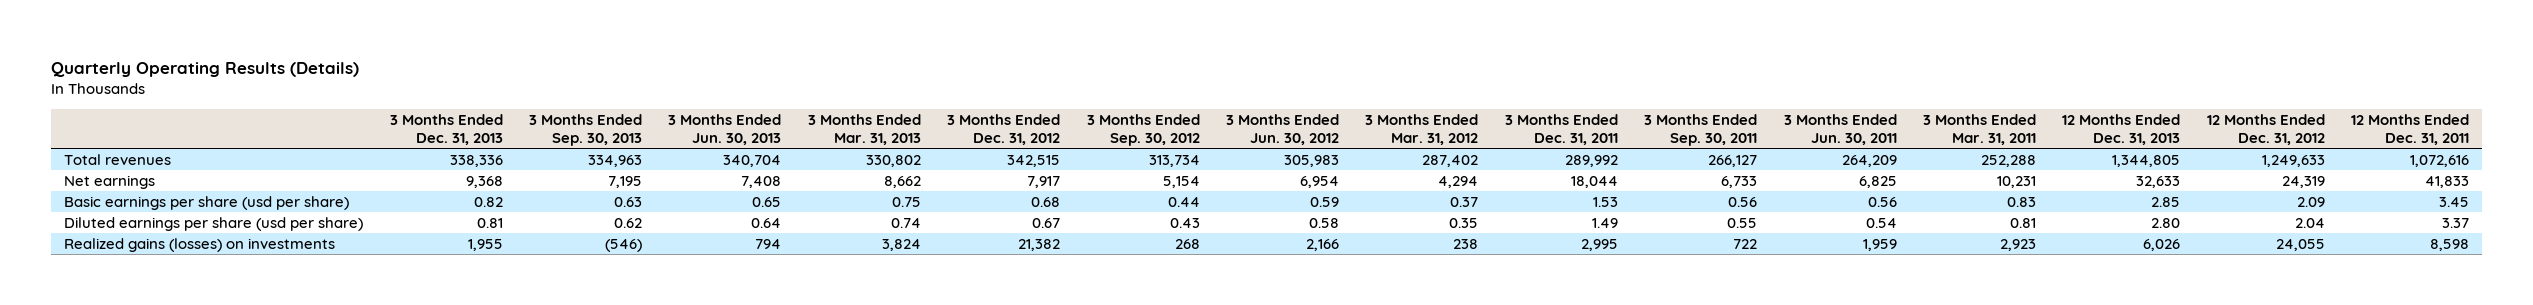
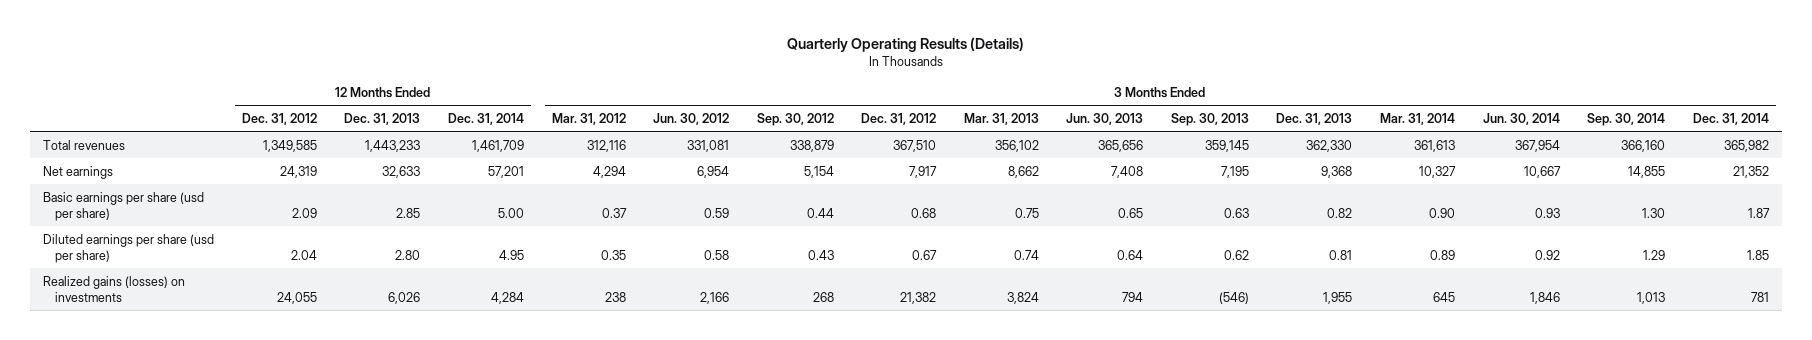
[1504,114,1618,145] 3 Months Ended Dec. 31, 2011 -> none
[1644,114,1758,146] 3 Months Ended Sep. 30, 2011 -> none
[1783,114,1897,145] 3 Months Ended Jun. 30, 2011 -> none
[1922,114,2036,145] 3 Months Ended Mar. 31, 2011 -> none
[2351,114,2470,145] 12 Months Ended Dec. 31, 2011 -> none
none -> [448,112,525,125] Dec. 31, 2014
none -> [1380,112,1456,125] Mar. 31, 2014
none -> [1482,112,1560,125] Jun. 30, 2014
none -> [1587,112,1666,126] Sep. 30, 2014
none -> [1692,112,1769,125] Dec. 31, 2014
[449,154,503,167] 338,336 -> [1306,139,1353,152] 362,330
[588,154,643,167] 334,963 -> [1204,139,1249,152] 359,145
[723,154,782,167] 340,704 -> [1098,139,1144,152] 365,656
[865,154,921,167] 330,802 -> [994,139,1039,152] 356,102
[1007,154,1061,167] 342,515 -> [893,139,937,152] 367,510
[1148,154,1200,167] 313,734 -> [789,139,834,152] 338,879
[1283,154,1339,167] 305,983 -> [687,139,730,152] 331,081
[1422,154,1479,167] 287,402 -> [586,139,626,152] 312,116
[2112,154,2181,167] 1,344,805 -> [365,139,421,152] 1,443,233
[2261,154,2325,167] 1,249,633 -> [262,139,317,152] 1,349,585

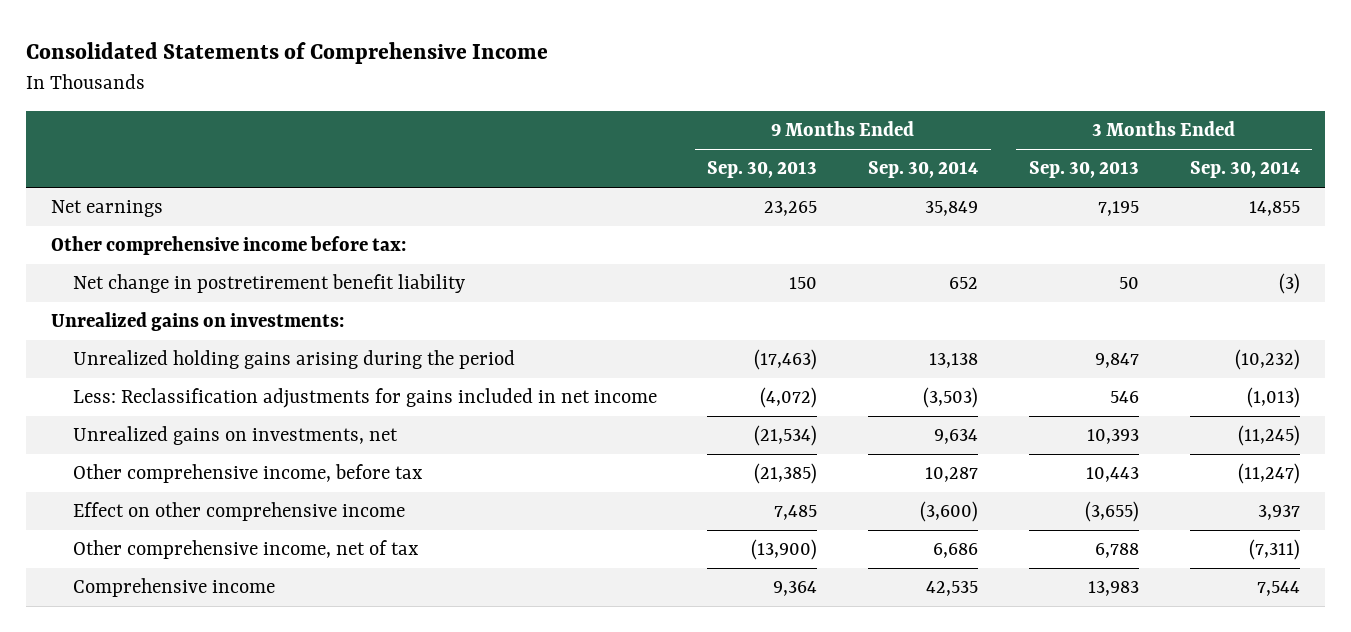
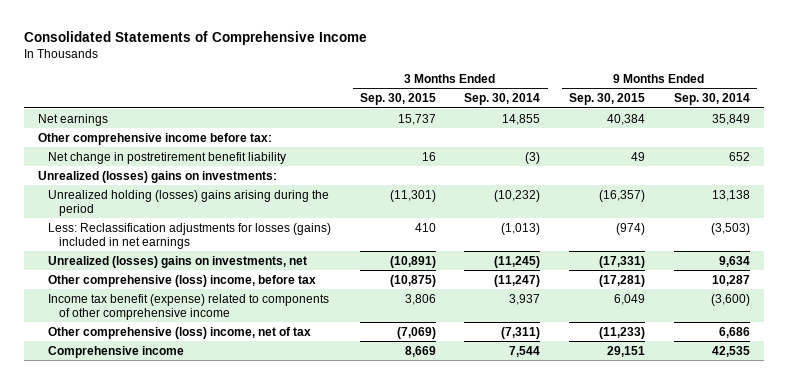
[707,161,818,179] Sep. 30, 2013 -> none
[1028,161,1139,179] Sep. 30, 2013 -> none
none -> [359,93,436,106] Sep. 30, 2015
none -> [568,93,645,106] Sep. 30, 2015
[50,312,344,332] Unrealized gains on investments: -> [37,170,277,183] Unrealized (losses) gains on investments:
[72,350,515,370] Unrealized holding gains arising during the period -> [48,189,330,216] Unrealized holding (losses) gains arising during the period
[72,388,657,409] Less: Reclassification adjustments for gains included in net income -> [48,222,332,249] Less: Reclassification adjustments for losses (gains) included in net earnings
[72,426,398,446] Unrealized gains on investments, net -> [48,255,308,268] Unrealized (losses) gains on investments, net
[72,464,422,484] Other comprehensive income, before tax -> [48,274,317,287] Other comprehensive (loss) income, before tax
[72,502,405,522] Effect on other comprehensive income -> [48,293,330,320] Income tax benefit (expense) related to components of other comprehensive income
[72,540,418,560] Other comprehensive income, net of tax -> [48,326,312,339] Other comprehensive (loss) income, net of tax

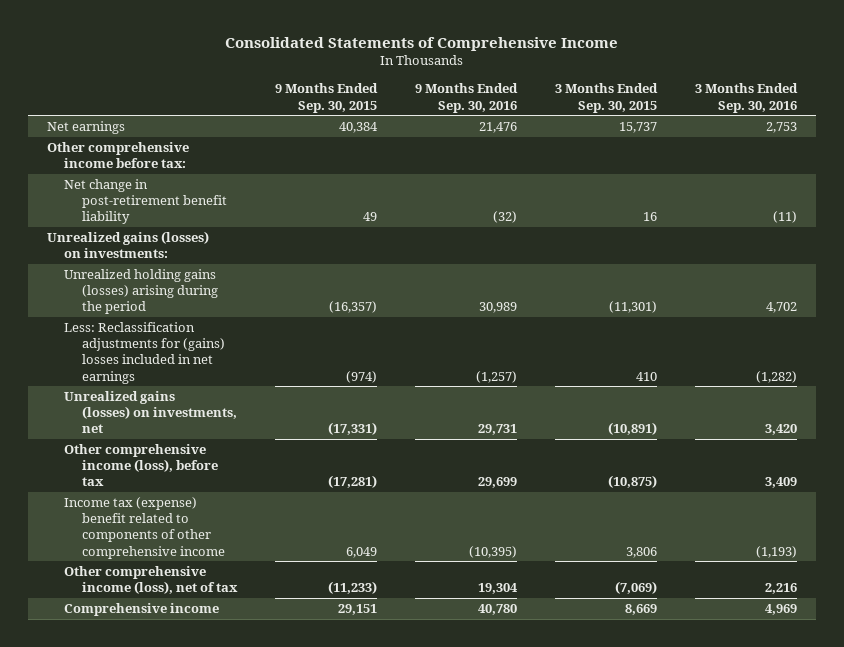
[464,93,541,106] Sep. 30, 2014 -> none
[673,93,750,106] Sep. 30, 2014 -> none
none -> [414,83,518,113] 9 Months Ended Sep. 30, 2016
none -> [694,83,798,113] 3 Months Ended Sep. 30, 2016
[48,151,287,164] Net change in postretirement benefit liability -> [64,179,227,225] Net change in post-retirement benefit liability
[37,170,277,183] Unrealized (losses) gains on investments: -> [46,231,209,259] Unrealized gains (losses) on investments:
[48,189,330,216] Unrealized holding (losses) gains arising during the period -> [64,269,218,315] Unrealized holding gains (losses) arising during the period
[48,222,332,249] Less: Reclassification adjustments for losses (gains) included in net earnings -> [64,322,225,384] Less: Reclassification adjustments for (gains) losses included in net earnings
[48,255,308,268] Unrealized (losses) gains on investments, net -> [64,391,237,434] Unrealized gains (losses) on investments, net
[48,274,317,287] Other comprehensive (loss) income, before tax -> [64,444,218,487] Other comprehensive income (loss), before tax
[48,293,330,320] Income tax benefit (expense) related to components of other comprehensive income -> [64,497,225,559] Income tax (expense) benefit related to components of other comprehensive income
[48,326,312,339] Other comprehensive (loss) income, net of tax -> [64,566,238,595] Other comprehensive income (loss), net of tax

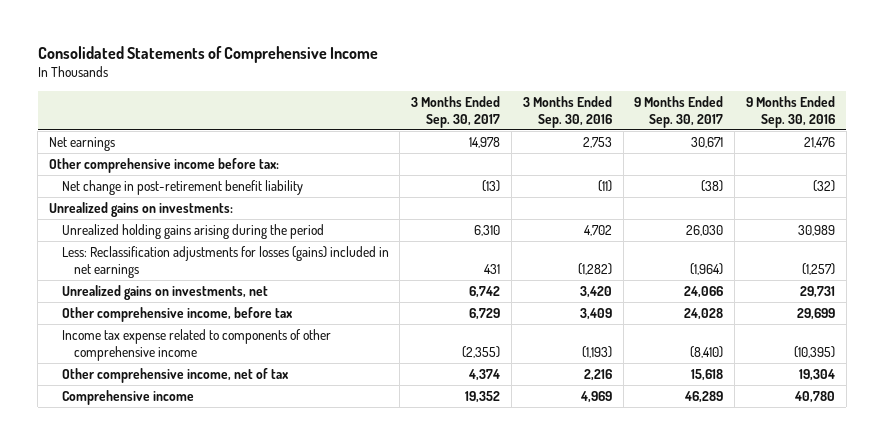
[274,83,378,113] 9 Months Ended Sep. 30, 2015 -> none
[554,83,658,113] 3 Months Ended Sep. 30, 2015 -> none
none -> [411,95,501,128] 3 Months Ended Sep. 30, 2017
none -> [634,95,724,128] 9 Months Ended Sep. 30, 2017
[46,231,209,259] Unrealized gains (losses) on investments: -> [48,201,233,217] Unrealized gains on investments:
[64,269,218,315] Unrealized holding gains (losses) arising during the period -> [61,223,324,239] Unrealized holding gains arising during the period
[64,322,225,384] Less: Reclassification adjustments for (gains) losses included in net earnings -> [61,245,389,278] Less: Reclassification adjustments for losses (gains) included in net earnings
[64,391,237,434] Unrealized gains (losses) on investments, net -> [61,284,268,300] Unrealized gains on investments, net
[64,444,218,487] Other comprehensive income (loss), before tax -> [61,306,293,322] Other comprehensive income, before tax
[64,497,225,559] Income tax (expense) benefit related to components of other comprehensive income -> [61,328,331,361] Income tax expense related to components of other comprehensive income
[64,566,238,595] Other comprehensive income (loss), net of tax -> [61,367,289,383] Other comprehensive income, net of tax

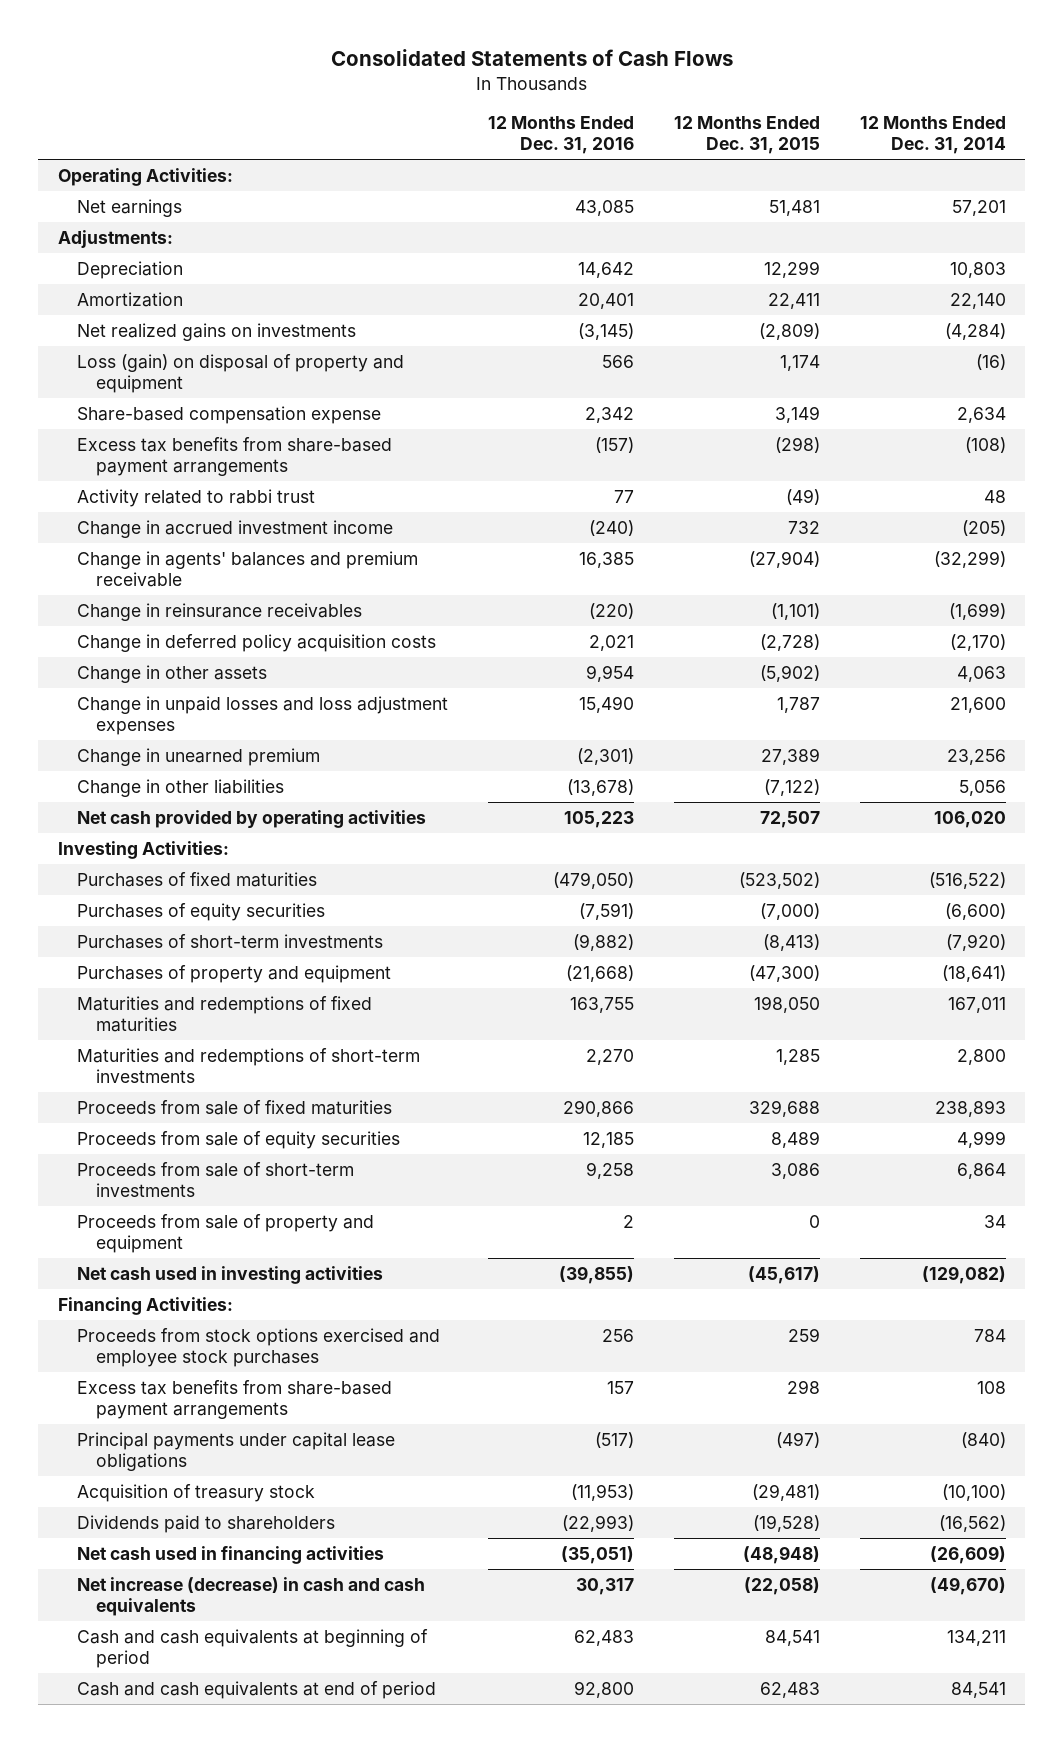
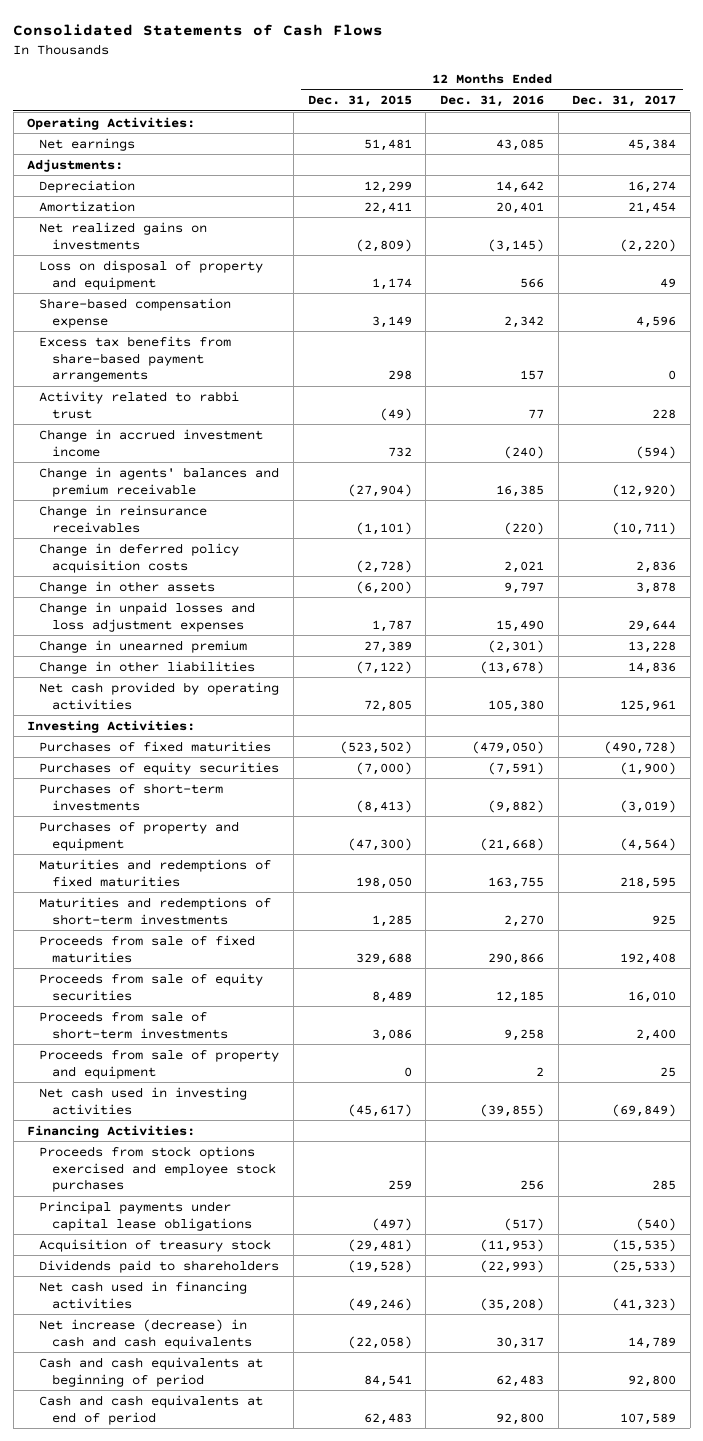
[859,116,1006,155] 12 Months Ended Dec. 31, 2014 -> none
none -> [572,95,677,108] Dec. 31, 2017
[77,354,405,393] Loss (gain) on disposal of property and equipment -> [39,259,264,290] Loss on disposal of property and equipment
[77,437,393,476] Excess tax benefits from share-based payment arrangements -> none
[77,1380,393,1419] Excess tax benefits from share-based payment arrangements -> [39,335,232,383] Excess tax benefits from share-based payment arrangements
[586,665,635,683] 9,954 -> [503,581,544,594] 9,797
[759,665,820,683] (5,902) -> [355,580,412,594] (6,200)
[564,811,635,829] 105,223 -> [487,699,544,712] 105,380
[759,811,820,829] 72,507 -> [363,699,412,712] 72,805
[561,1546,635,1565] (35,051) -> [479,1297,544,1311] (35,208)
[742,1546,820,1565] (48,948) -> [347,1297,412,1311] (49,246)

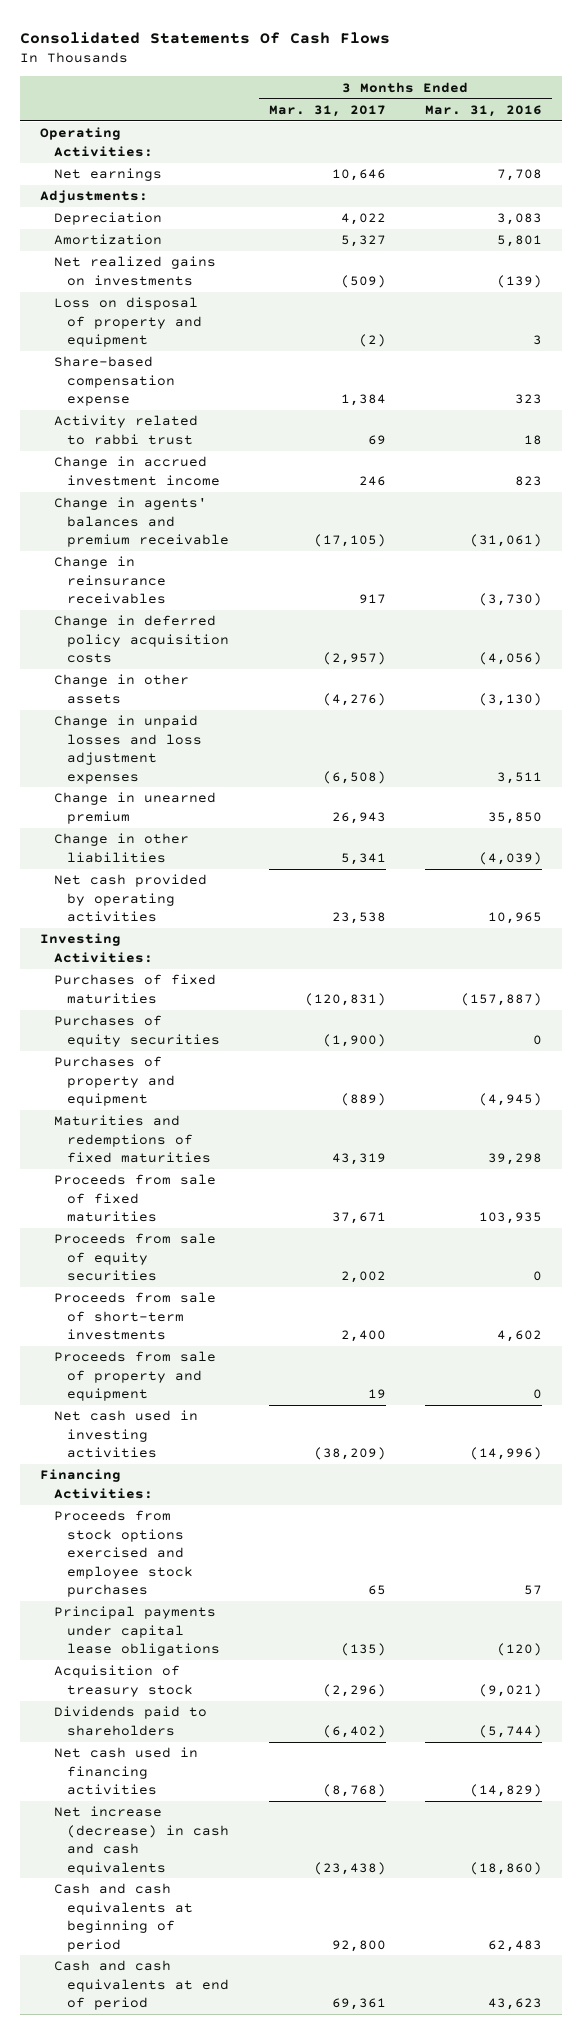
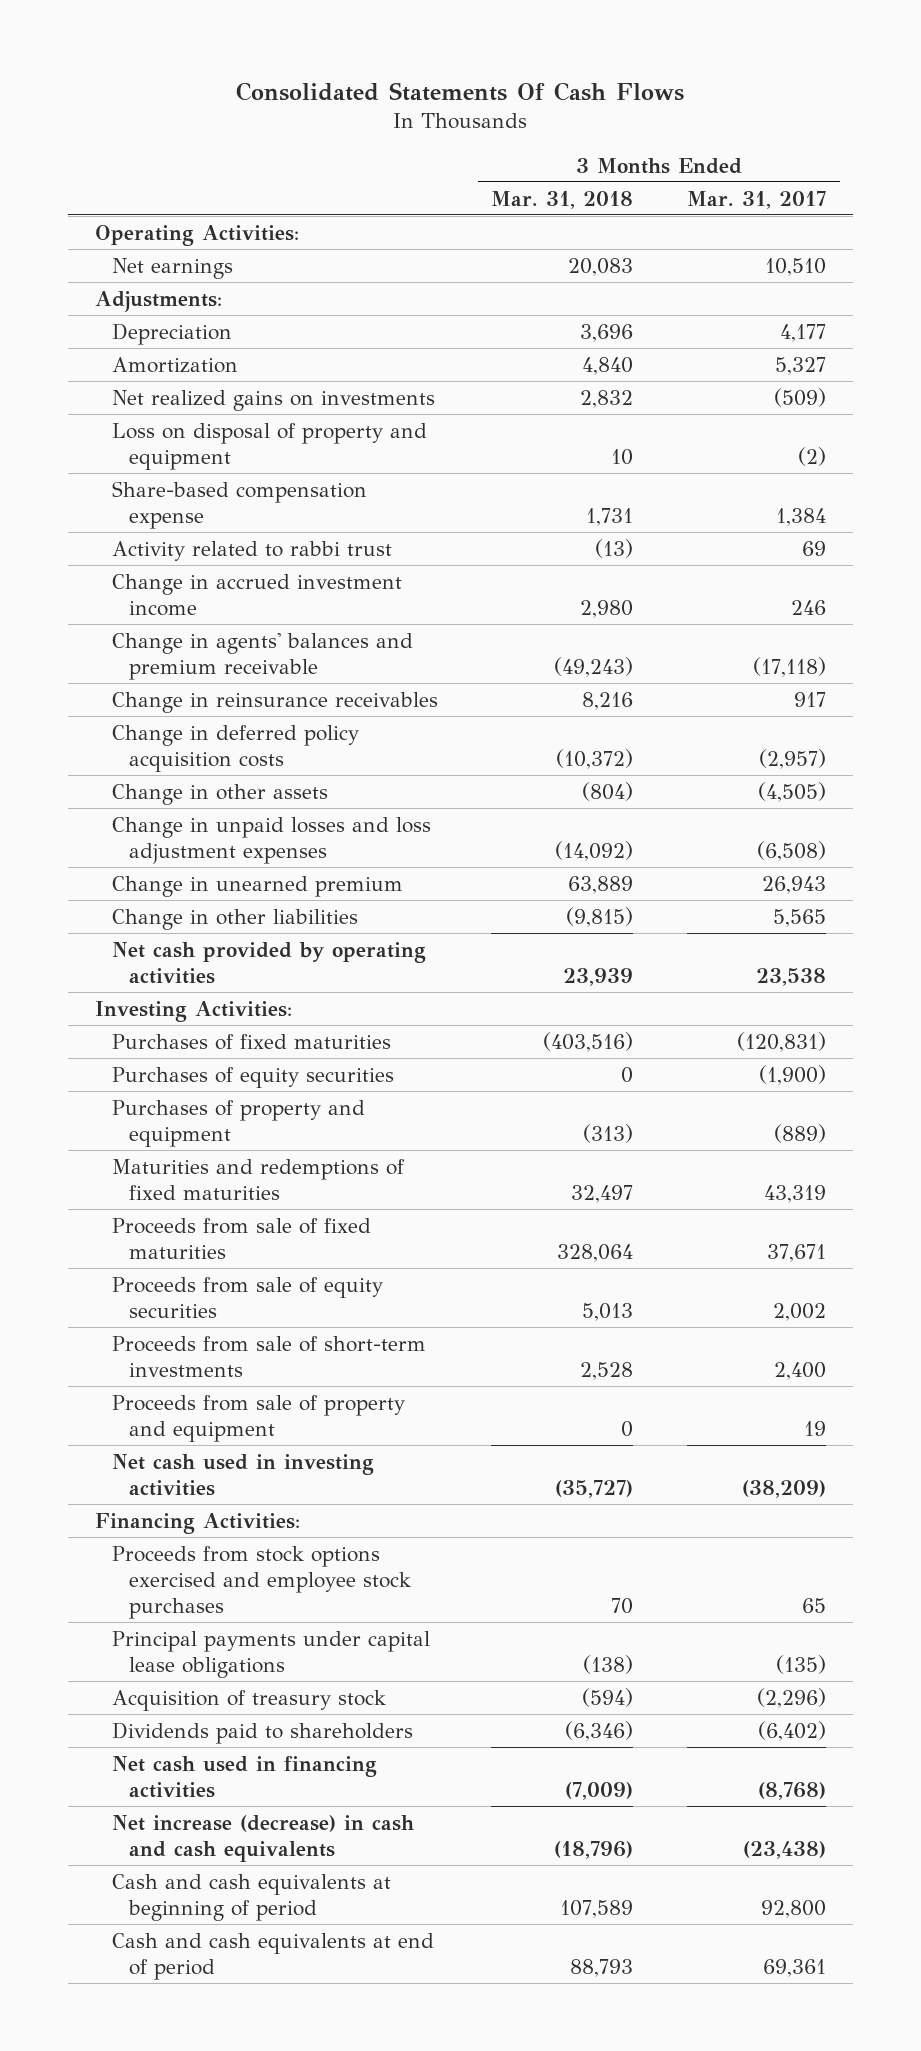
[425,104,543,117] Mar. 31, 2016 -> none
none -> [491,190,634,209] Mar. 31, 2018
[331,169,386,182] 10,646 -> [765,257,827,276] 10,510
[340,213,386,226] 4,022 -> [780,323,827,342] 4,177
[313,534,386,548] (17,105) -> [753,656,827,677] (17,118)
[322,692,386,706] (4,276) -> [758,781,827,802] (4,505)
[340,852,386,865] 5,341 -> [773,908,827,927] 5,565

